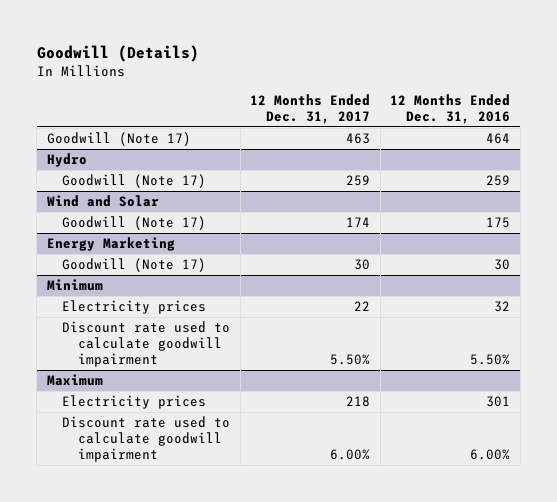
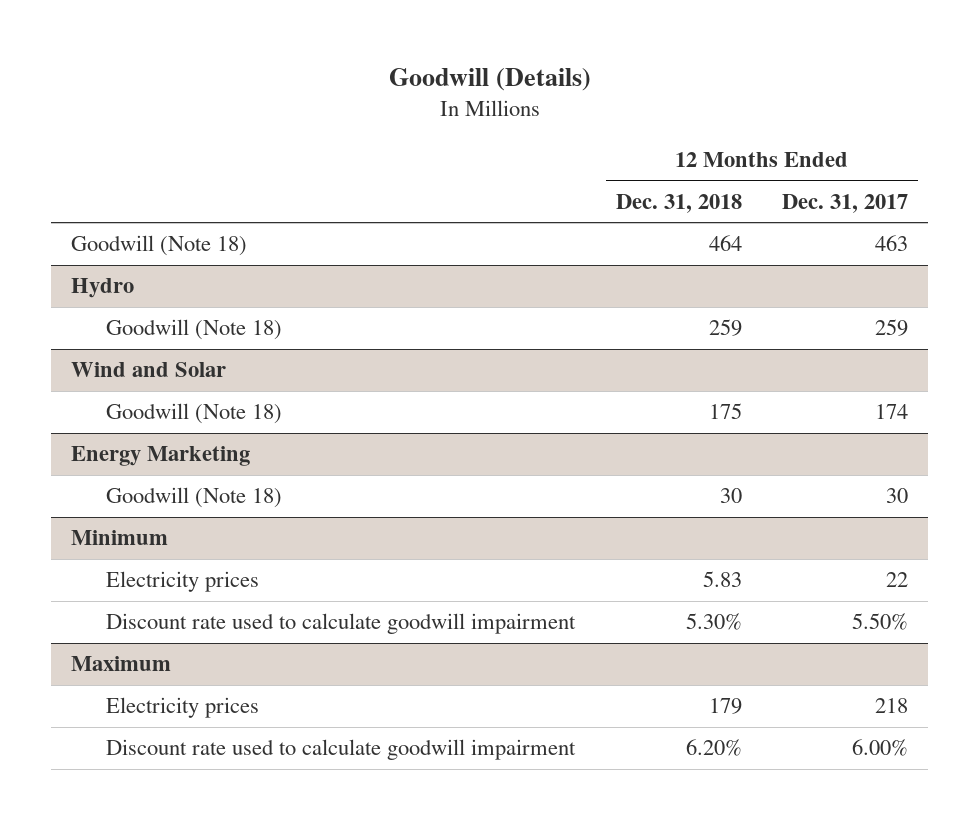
[390,93,511,124] 12 Months Ended Dec. 31, 2016 -> none
none -> [615,193,742,213] Dec. 31, 2018
[46,132,191,147] Goodwill (Note 17) -> [70,235,247,257] Goodwill (Note 18)
[62,174,207,189] Goodwill (Note 17) -> [106,319,283,341] Goodwill (Note 18)
[62,216,207,231] Goodwill (Note 17) -> [106,403,283,425] Goodwill (Note 18)
[62,258,207,273] Goodwill (Note 17) -> [106,487,283,509] Goodwill (Note 18)

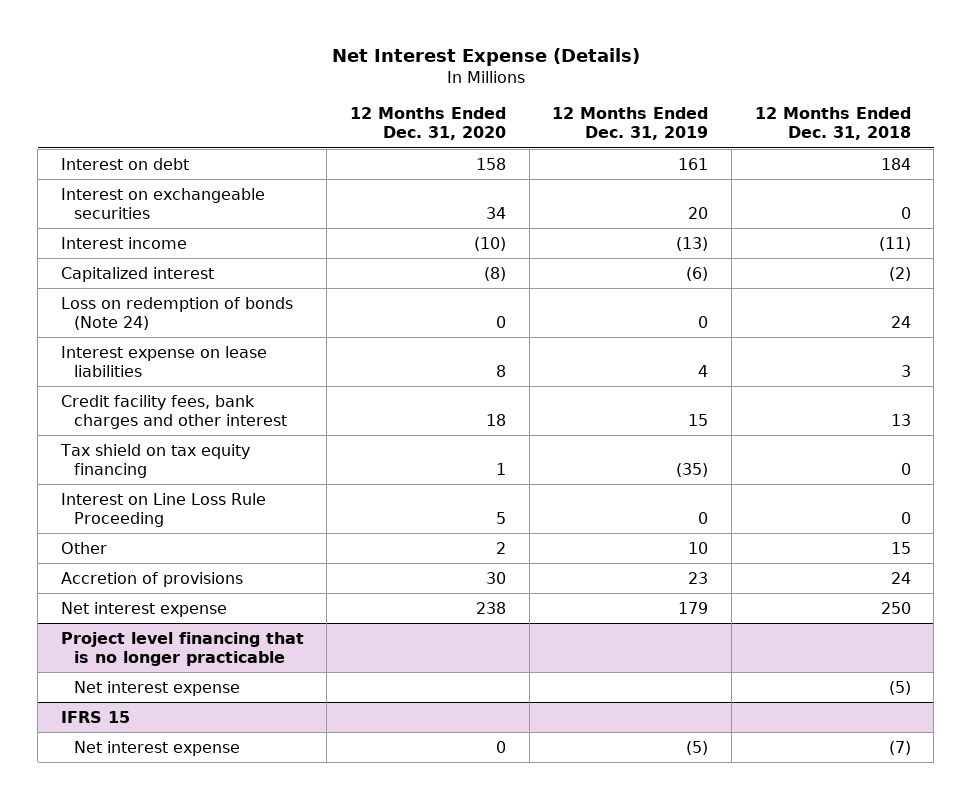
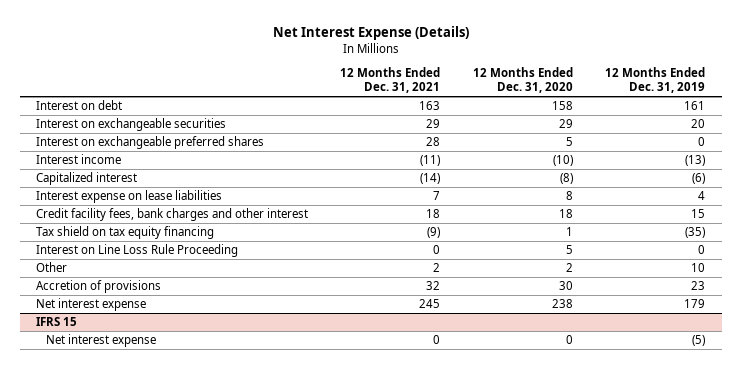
[754,107,911,141] 12 Months Ended Dec. 31, 2018 -> none
none -> [340,67,441,94] 12 Months Ended Dec. 31, 2021
[486,206,507,219] 34 -> [558,119,573,129] 29
none -> [35,136,264,150] Interest on exchangeable preferred shares
[60,296,293,330] Loss on redemption of bonds (Note 24) -> none
[60,631,304,666] Project level financing that is no longer practicable -> none
[74,680,241,696] Net interest expense -> none

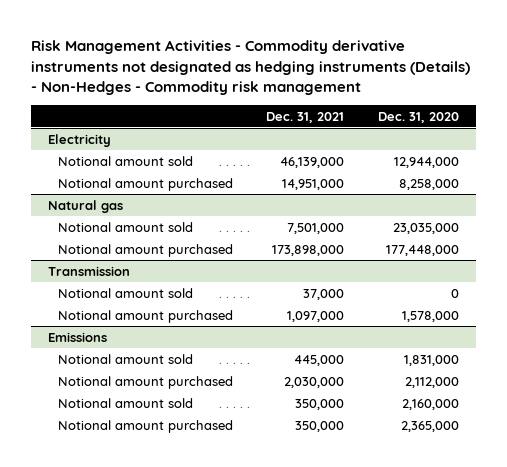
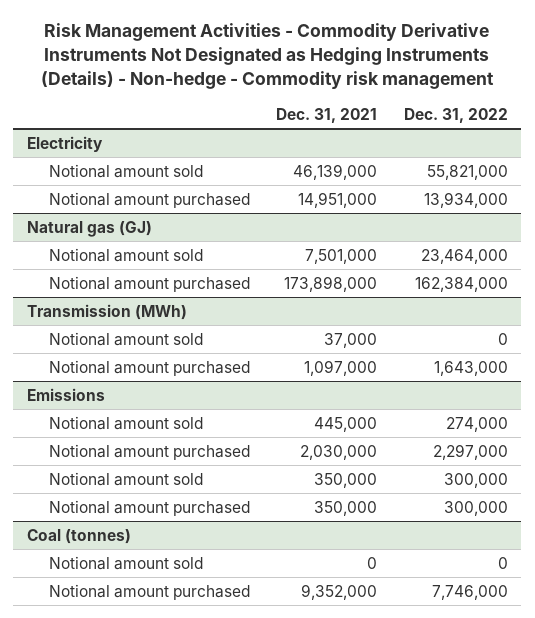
[30,40,470,95] Risk Management Activities - Commodity derivative instruments not designated as hedging instruments (Details) - Non-Hedges - Commodity risk management -> [41,23,495,89] Risk Management Activities - Commodity Derivative Instruments Not Designated as Hedging Instruments (Details) - Non-hedge - Commodity risk management
[378,111,460,123] Dec. 31, 2020 -> none
none -> [404,107,509,123] Dec. 31, 2022
[47,199,123,213] Natural gas -> [26,220,152,237] Natural gas (GJ)
[47,265,130,276] Transmission -> [26,303,187,320] Transmission (MWh)
none -> [26,528,131,544] Coal (tonnes)
none -> [48,555,203,570] Notional amount sold
none -> [48,583,250,600] Notional amount purchased

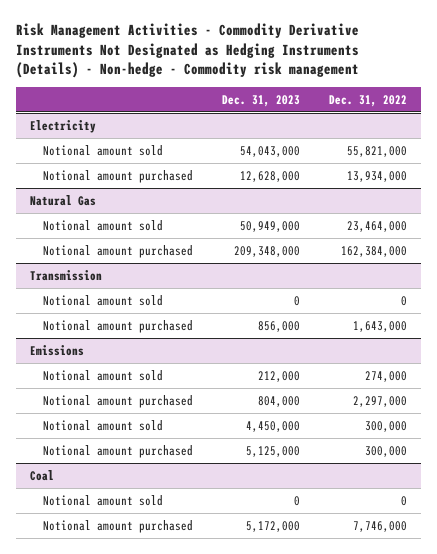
[276,107,378,123] Dec. 31, 2021 -> none
none -> [222,94,301,107] Dec. 31, 2023
[26,220,152,237] Natural gas (GJ) -> [30,194,97,206] Natural Gas
[26,303,187,320] Transmission (MWh) -> [30,269,103,281] Transmission
[26,528,131,544] Coal (tonnes) -> [30,469,55,481] Coal

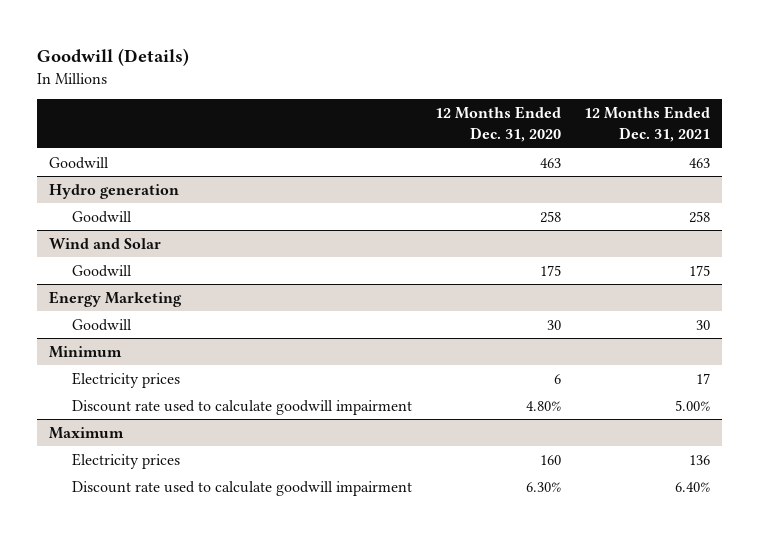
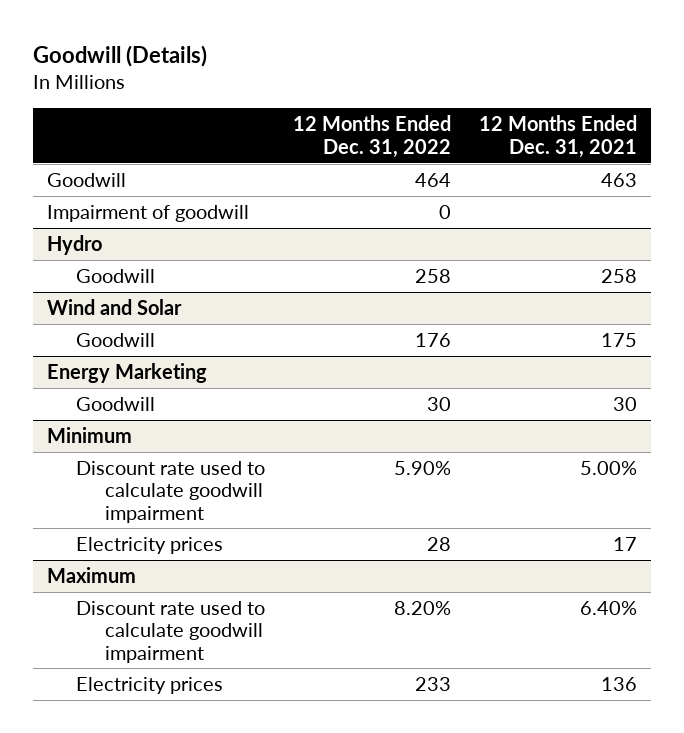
[435,106,562,143] 12 Months Ended Dec. 31, 2020 -> none
none -> [293,115,452,158] 12 Months Ended Dec. 31, 2022
none -> [47,204,250,222] Impairment of goodwill
[48,183,179,199] Hydro generation -> [47,234,103,255] Hydro
[72,371,181,388] Electricity prices -> [76,536,224,554] Electricity prices
[72,452,181,469] Electricity prices -> [76,676,224,694] Electricity prices

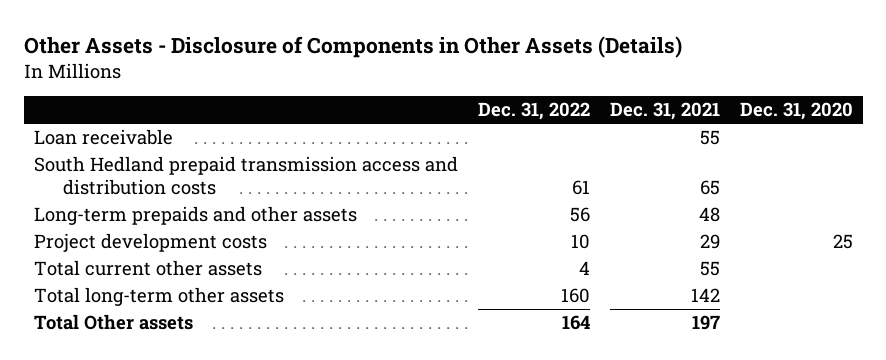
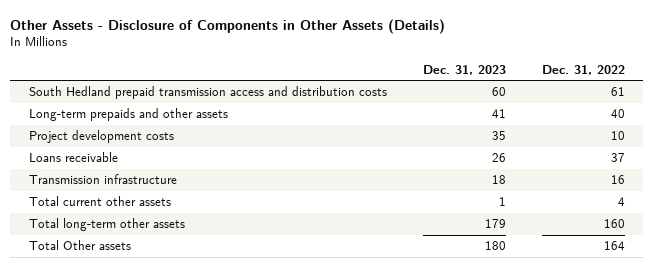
[609,102,720,121] Dec. 31, 2021 -> none
[739,102,853,121] Dec. 31, 2020 -> none
none -> [422,64,506,75] Dec. 31, 2023
[33,129,173,146] Loan receivable -> none
[569,207,590,223] 56 -> [610,109,625,119] 40
none -> [28,152,118,163] Loans receivable
none -> [28,174,177,185] Transmission infrastructure

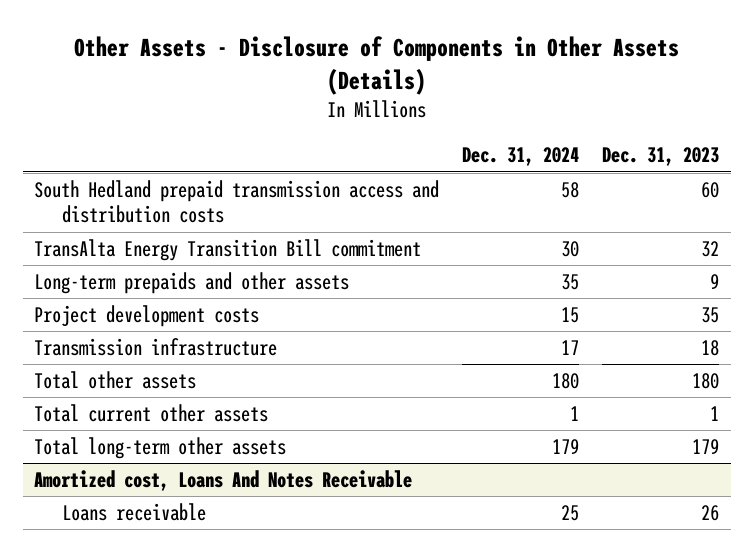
[541,64,625,75] Dec. 31, 2022 -> none
none -> [462,147,580,167] Dec. 31, 2024
none -> [34,239,422,262] TransAlta Energy Transition Bill commitment
[491,109,506,119] 41 -> [710,274,720,290] 9
[28,152,118,163] Loans receivable -> none
none -> [34,371,197,390] Total other assets
[28,240,131,251] Total Other assets -> none
none -> [34,470,413,492] Amortized cost, Loans And Notes Receivable
none -> [61,503,206,522] Loans receivable

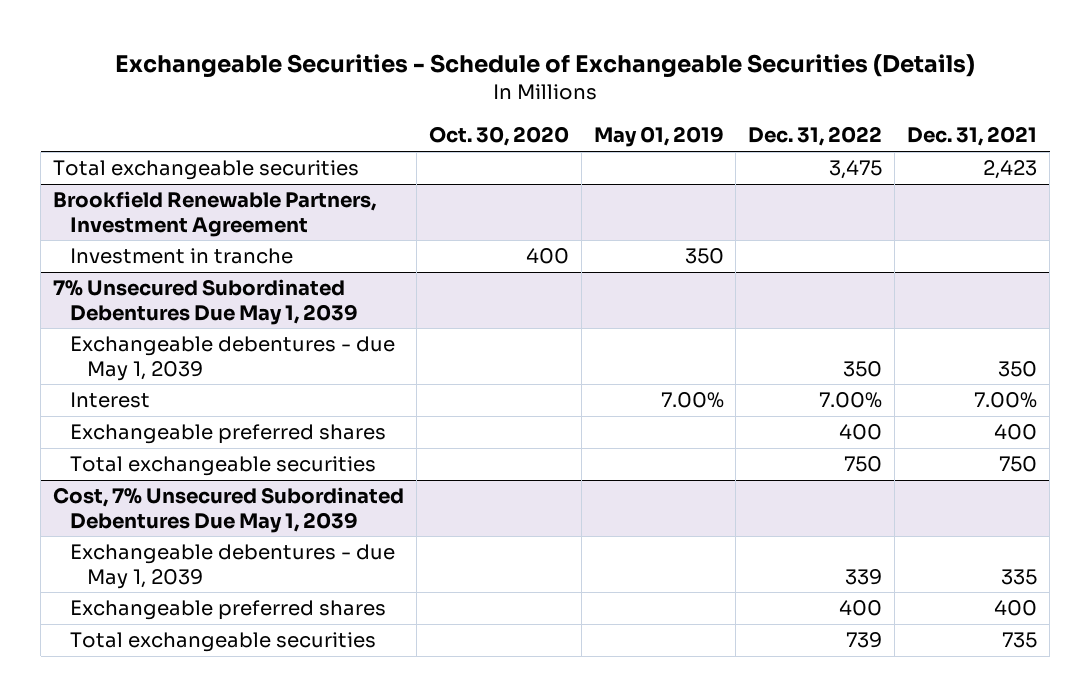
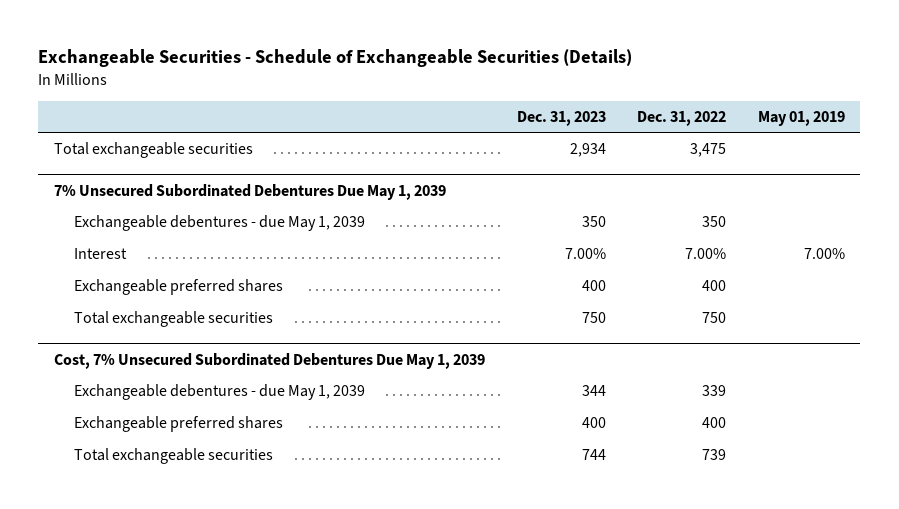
[428,126,569,147] Oct. 30, 2020 -> none
[907,126,1038,147] Dec. 31, 2021 -> none
none -> [516,110,606,126] Dec. 31, 2023
[52,191,376,237] Brookfield Renewable Partners, Investment Agreement -> none
[70,248,294,265] Investment in tranche -> none

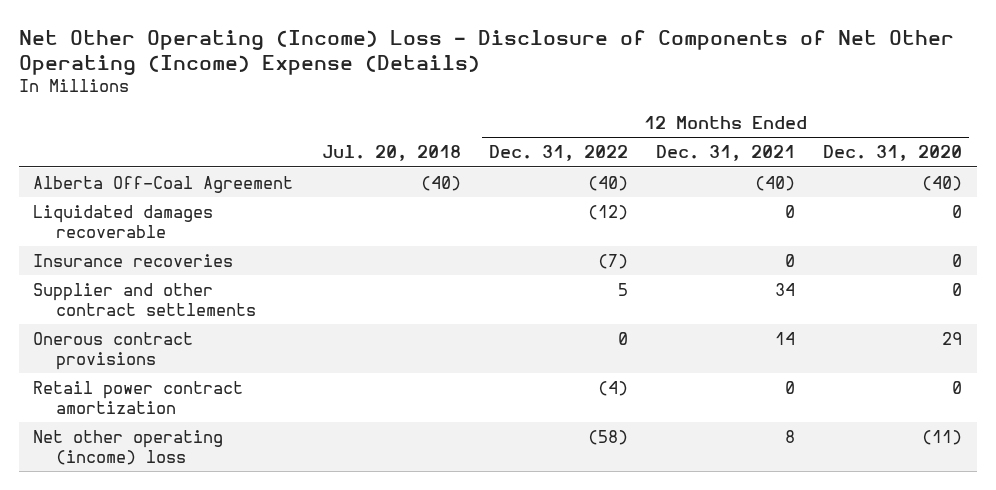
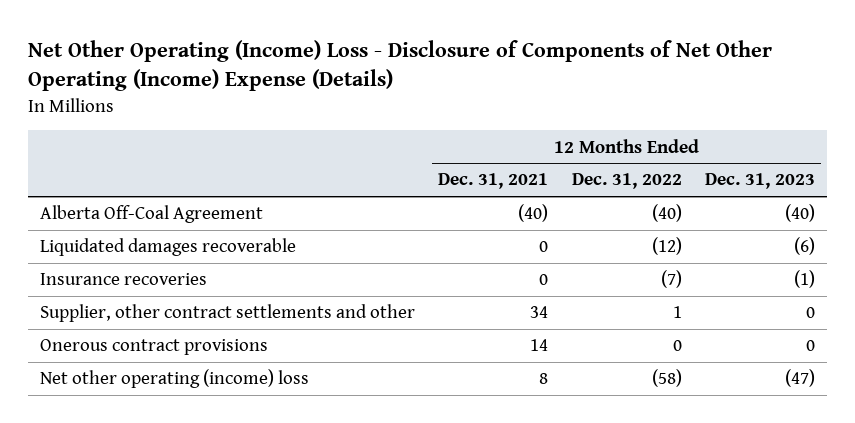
[321,145,461,162] Jul. 20, 2018 -> none
[823,145,963,162] Dec. 31, 2020 -> none
none -> [705,173,816,190] Dec. 31, 2023
[33,282,257,316] Supplier and other contract settlements -> [39,304,415,323] Supplier, other contract settlements and other
[617,282,628,296] 5 -> [672,306,682,319] 1
[33,380,244,414] Retail power contract amortization -> none

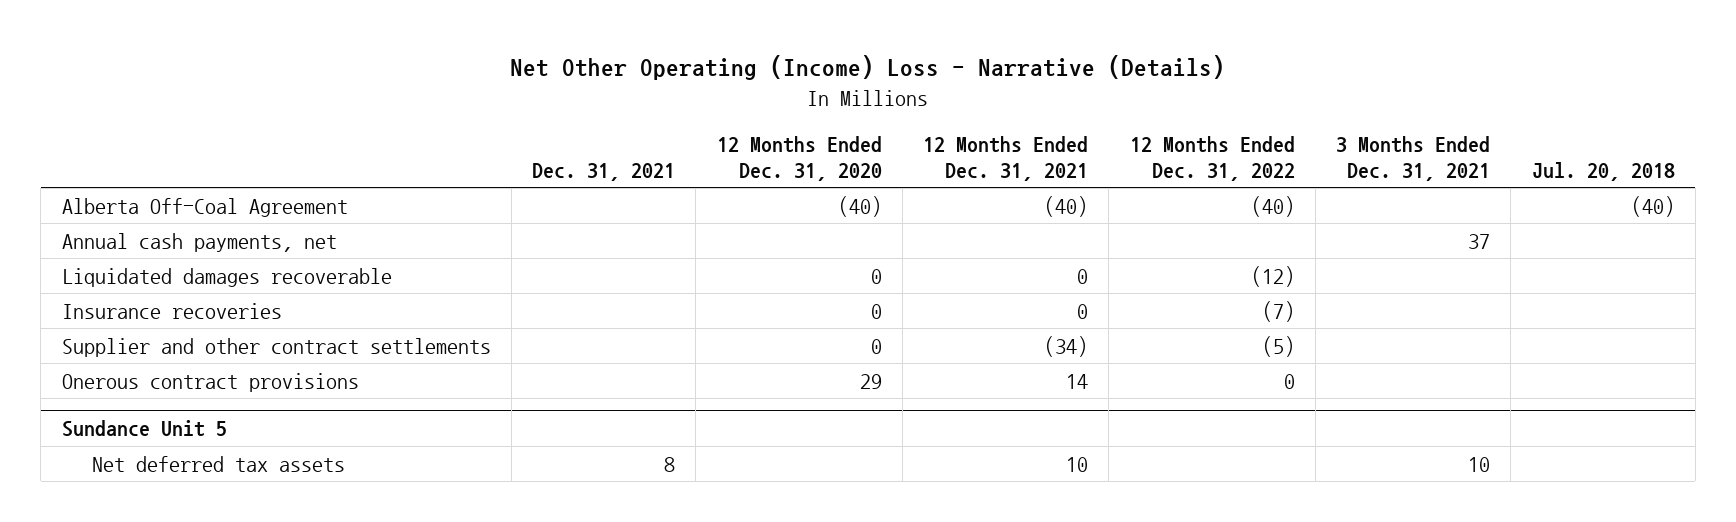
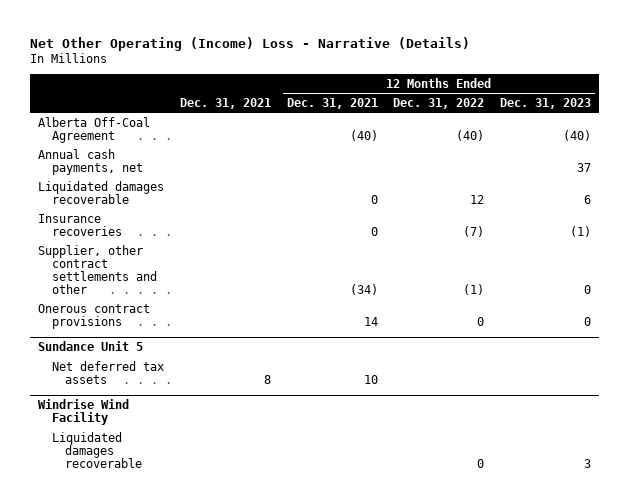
[716,136,882,181] 12 Months Ended Dec. 31, 2020 -> none
[1336,136,1491,181] 3 Months Ended Dec. 31, 2021 -> none
[1531,161,1675,181] Jul. 20, 2018 -> none
none -> [500,97,592,109] Dec. 31, 2023
[1250,265,1295,287] (12) -> [470,194,485,204] 12
[61,337,491,357] Supplier and other contract settlements -> [37,244,157,295] Supplier, other contract settlements and other
[1261,335,1295,357] (5) -> [463,284,485,296] (1)
none -> [37,399,129,426] Windrise Wind Facility
none -> [51,431,143,468] Liquidated damages recoverable

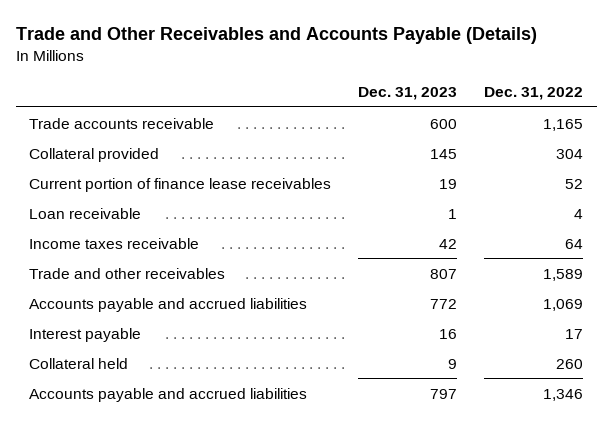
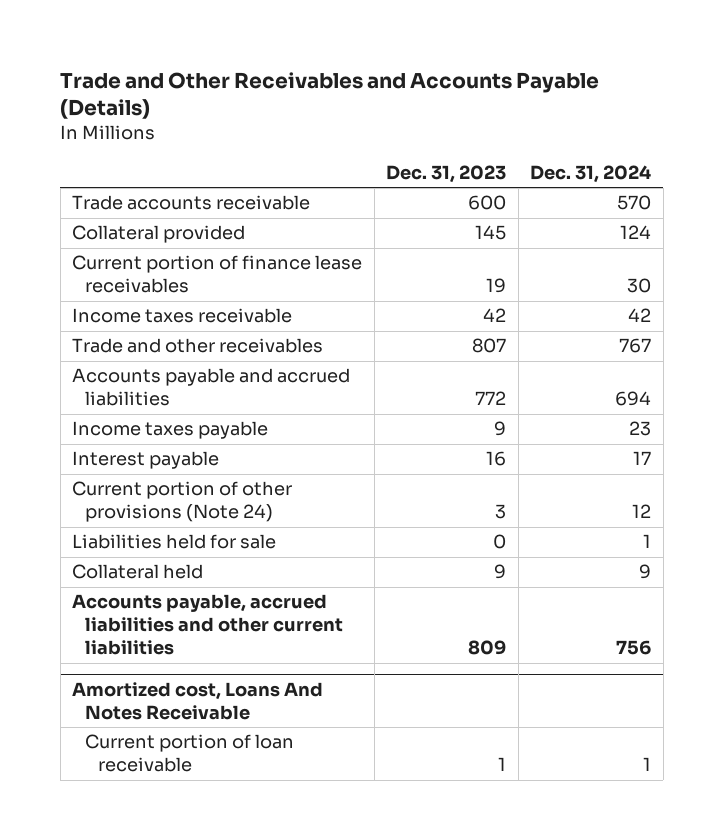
[484,87,584,101] Dec. 31, 2022 -> none
none -> [530,164,652,183] Dec. 31, 2024
[29,207,142,219] Loan receivable -> none
none -> [72,421,269,440] Income taxes payable
none -> [72,481,293,523] Current portion of other provisions (Note 24)
none -> [72,534,277,550] Liabilities held for sale
[29,387,308,402] Accounts payable and accrued liabilities -> [72,594,343,656] Accounts payable, accrued liabilities and other current liabilities
[430,388,458,399] 797 -> [468,640,507,656] 809
none -> [72,681,324,720] Amortized cost, Loans And Notes Receivable
none -> [84,734,294,773] Current portion of loan receivable

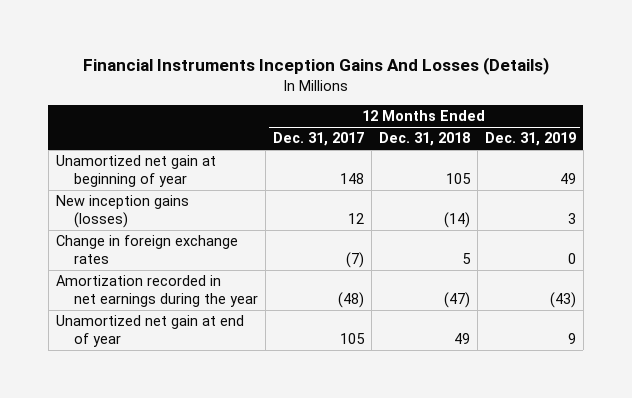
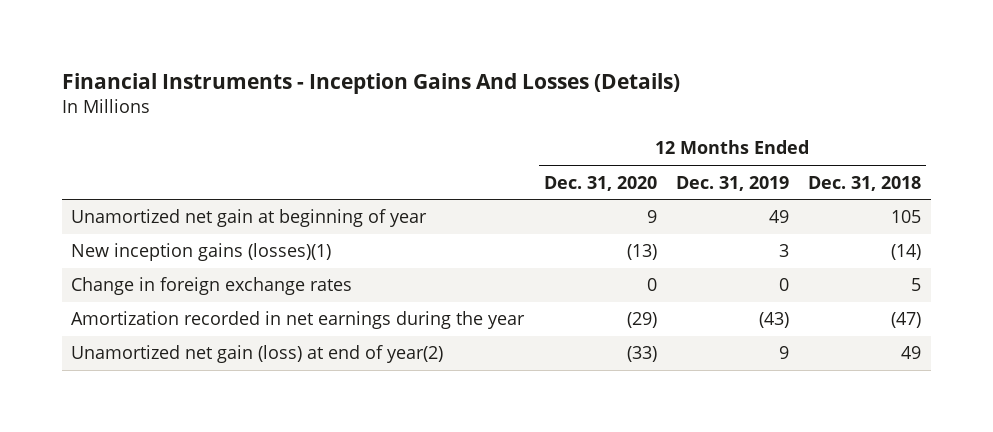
[82,56,549,75] Financial Instruments Inception Gains And Losses (Details) -> [61,73,680,95] Financial Instruments - Inception Gains And Losses (Details)
[273,132,365,147] Dec. 31, 2017 -> none
none -> [543,175,657,191] Dec. 31, 2020
[55,195,189,228] New inception gains (losses) -> [71,243,332,262] New inception gains (losses)(1)
[55,315,244,347] Unamortized net gain at end of year -> [71,345,444,364] Unamortized net gain (loss) at end of year(2)

